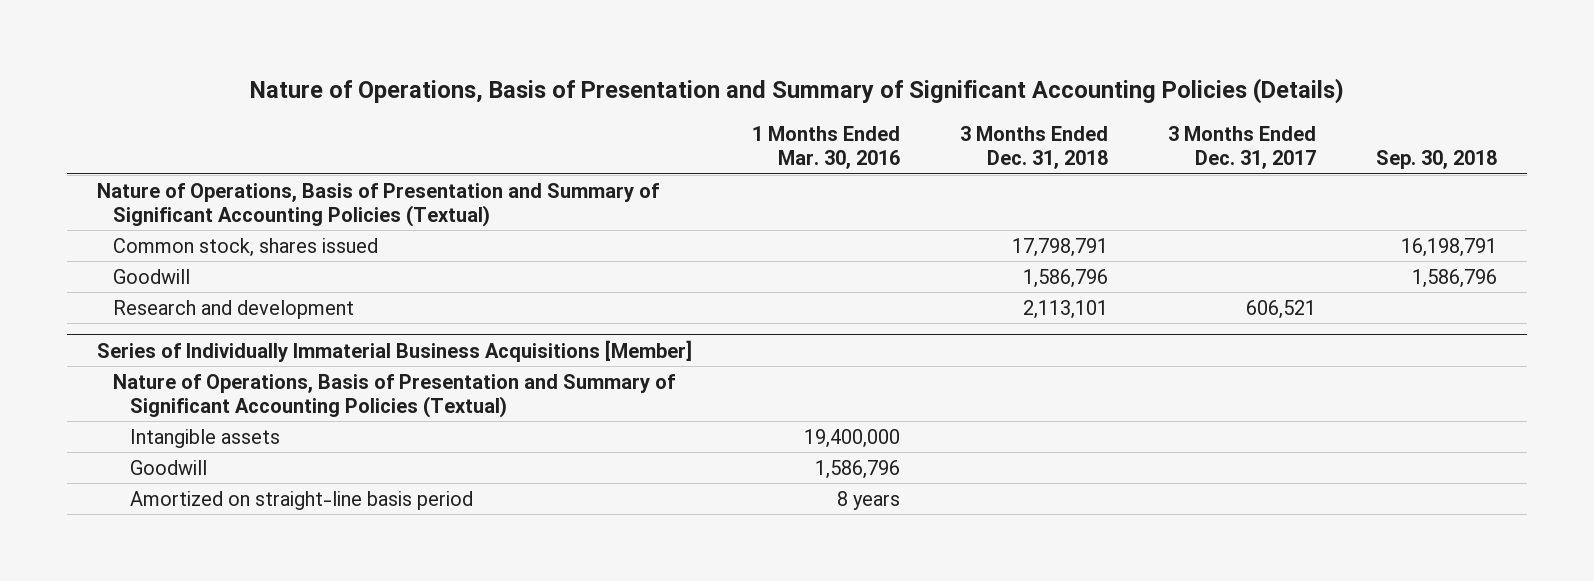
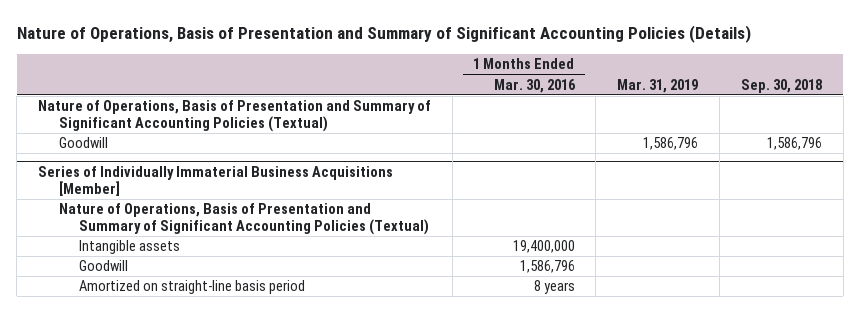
[959,126,1108,170] 3 Months Ended Dec. 31, 2018 -> none
[1167,126,1316,170] 3 Months Ended Dec. 31, 2017 -> none
none -> [617,78,699,93] Mar. 31, 2019
[113,237,379,257] Common stock, shares issued -> none
[113,299,355,319] Research and development -> none

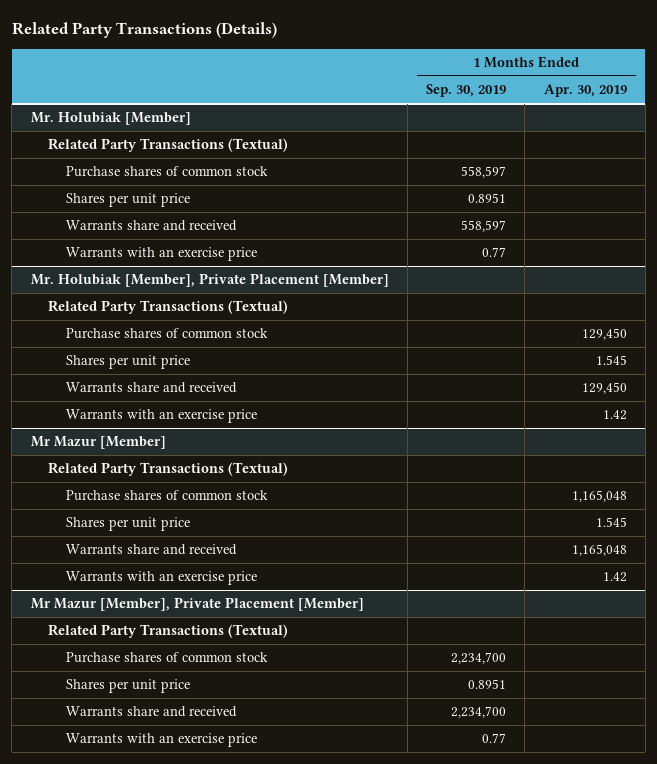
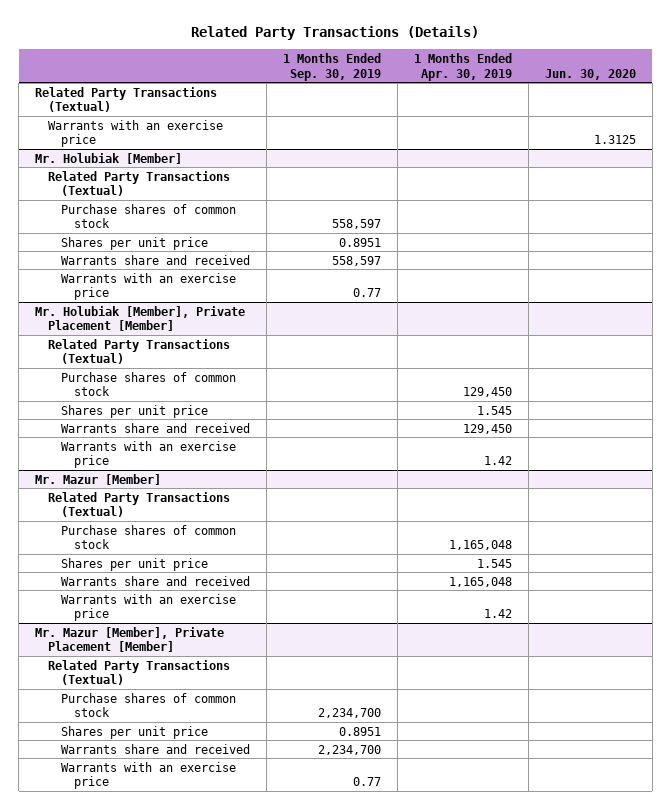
none -> [544,68,636,80] Jun. 30, 2020
none -> [35,86,218,113] Related Party Transactions (Textual)
none -> [48,119,224,148] Warrants with an exercise price
[30,436,166,450] Mr Mazur [Member] -> [35,473,162,485] Mr. Mazur [Member]
[30,597,364,612] Mr Mazur [Member], Private Placement [Member] -> [35,626,225,653] Mr. Mazur [Member], Private Placement [Member]

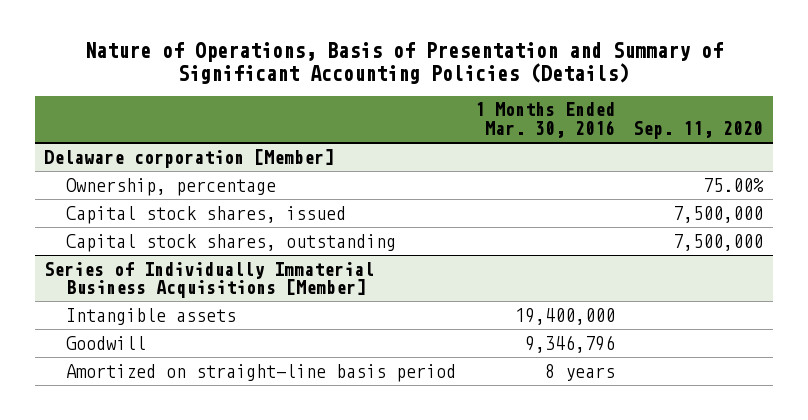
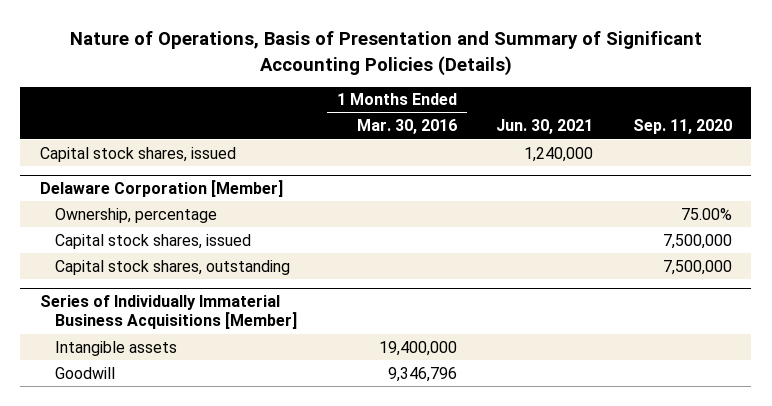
none -> [496,119,594,135] Jun. 30, 2021
none -> [39,146,236,162] Capital stock shares, issued
[44,148,335,168] Delaware corporation [Member] -> [39,180,283,198] Delaware Corporation [Member]
[66,363,457,382] Amortized on straight-line basis period -> none

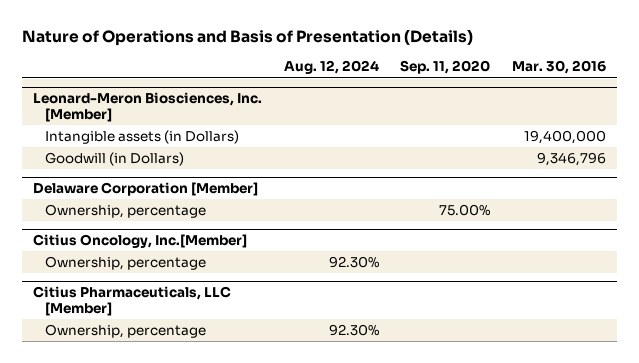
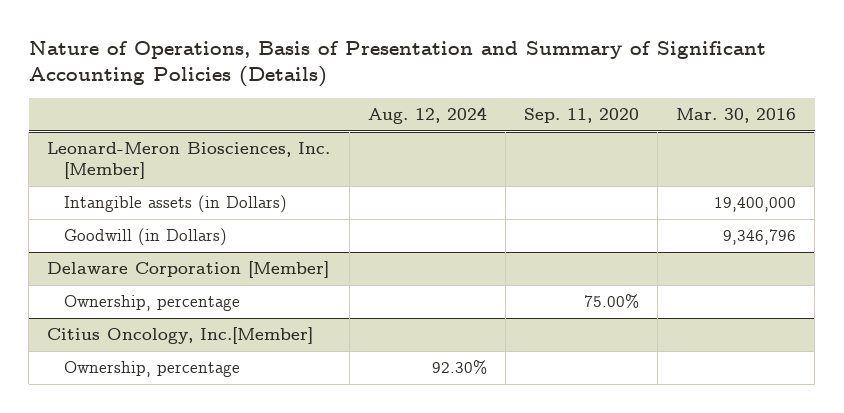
[21,29,473,47] Nature of Operations and Basis of Presentation (Details) -> [28,40,766,88] Nature of Operations, Basis of Presentation and Summary of Significant Accounting Policies (Details)
[32,285,231,317] Citius Pharmaceuticals, LLC [Member] -> none
[45,323,207,338] Ownership, percentage -> none

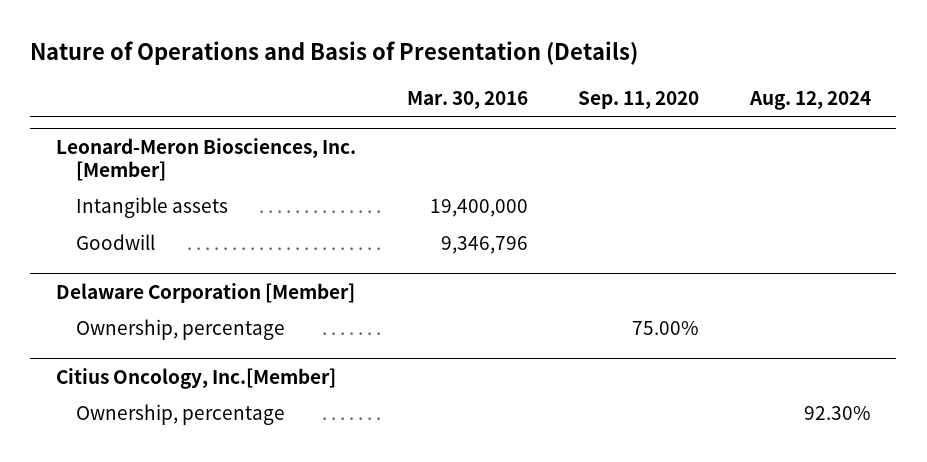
[28,40,766,88] Nature of Operations, Basis of Presentation and Summary of Significant Accounting Policies (Details) -> [30,41,639,66] Nature of Operations and Basis of Presentation (Details)
[63,195,287,214] Intangible assets (in Dollars) -> [75,197,228,219] Intangible assets
[63,228,227,247] Goodwill (in Dollars) -> [75,234,155,251] Goodwill

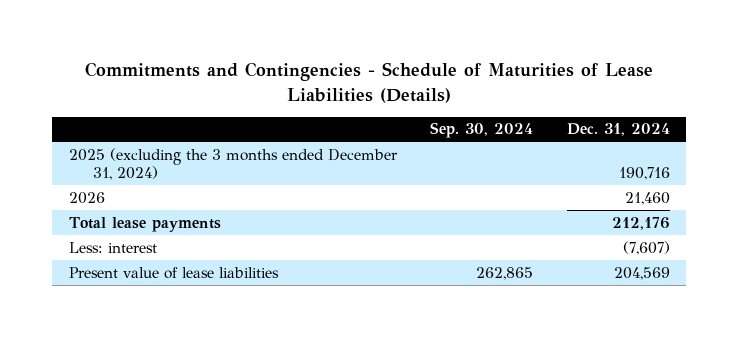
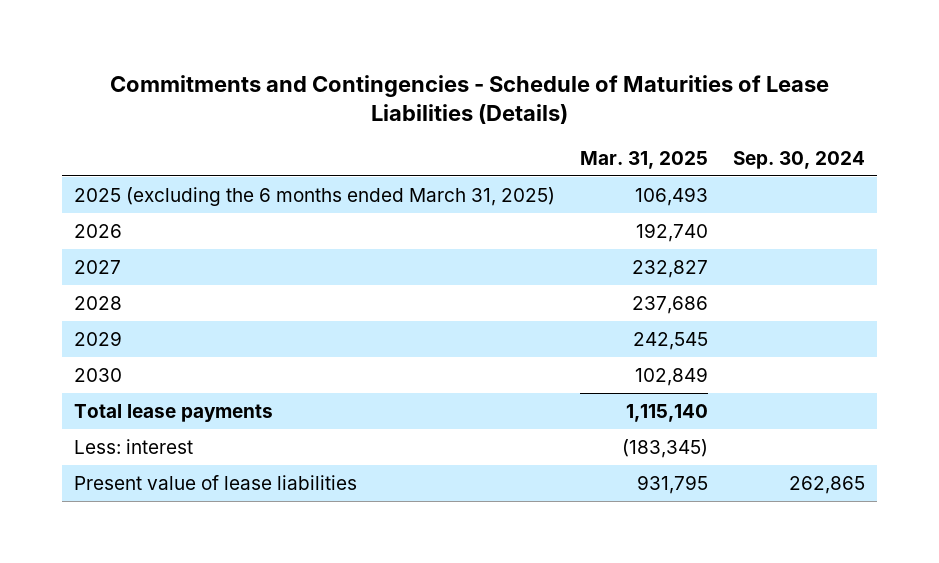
[566,123,670,137] Dec. 31, 2024 -> none
none -> [580,151,709,170] Mar. 31, 2025
[68,147,398,180] 2025 (excluding the 3 months ended December 31, 2024) -> [74,186,556,206] 2025 (excluding the 6 months ended March 31, 2025)
none -> [74,259,122,274] 2027
none -> [74,295,123,310] 2028
none -> [74,330,123,346] 2029
none -> [74,367,123,382] 2030

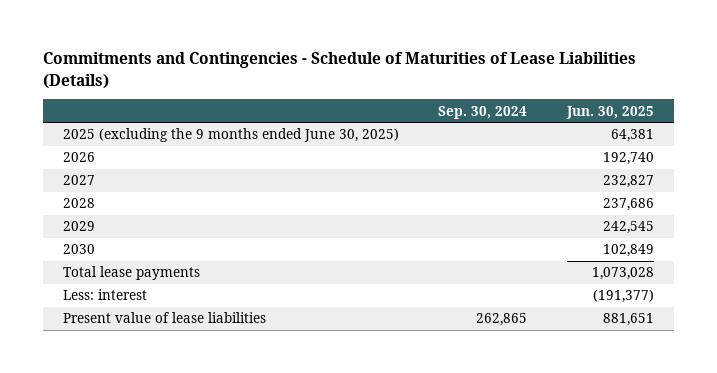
[580,151,709,170] Mar. 31, 2025 -> none
none -> [565,105,654,119] Jun. 30, 2025
[74,186,556,206] 2025 (excluding the 6 months ended March 31, 2025) -> [62,128,399,143] 2025 (excluding the 9 months ended June 30, 2025)

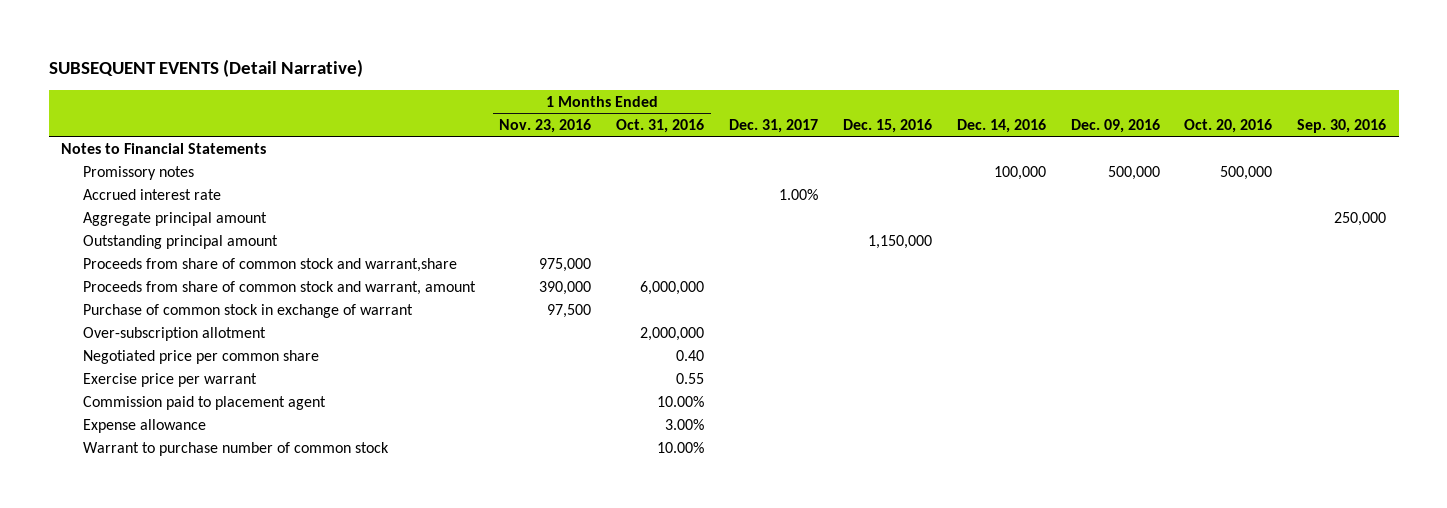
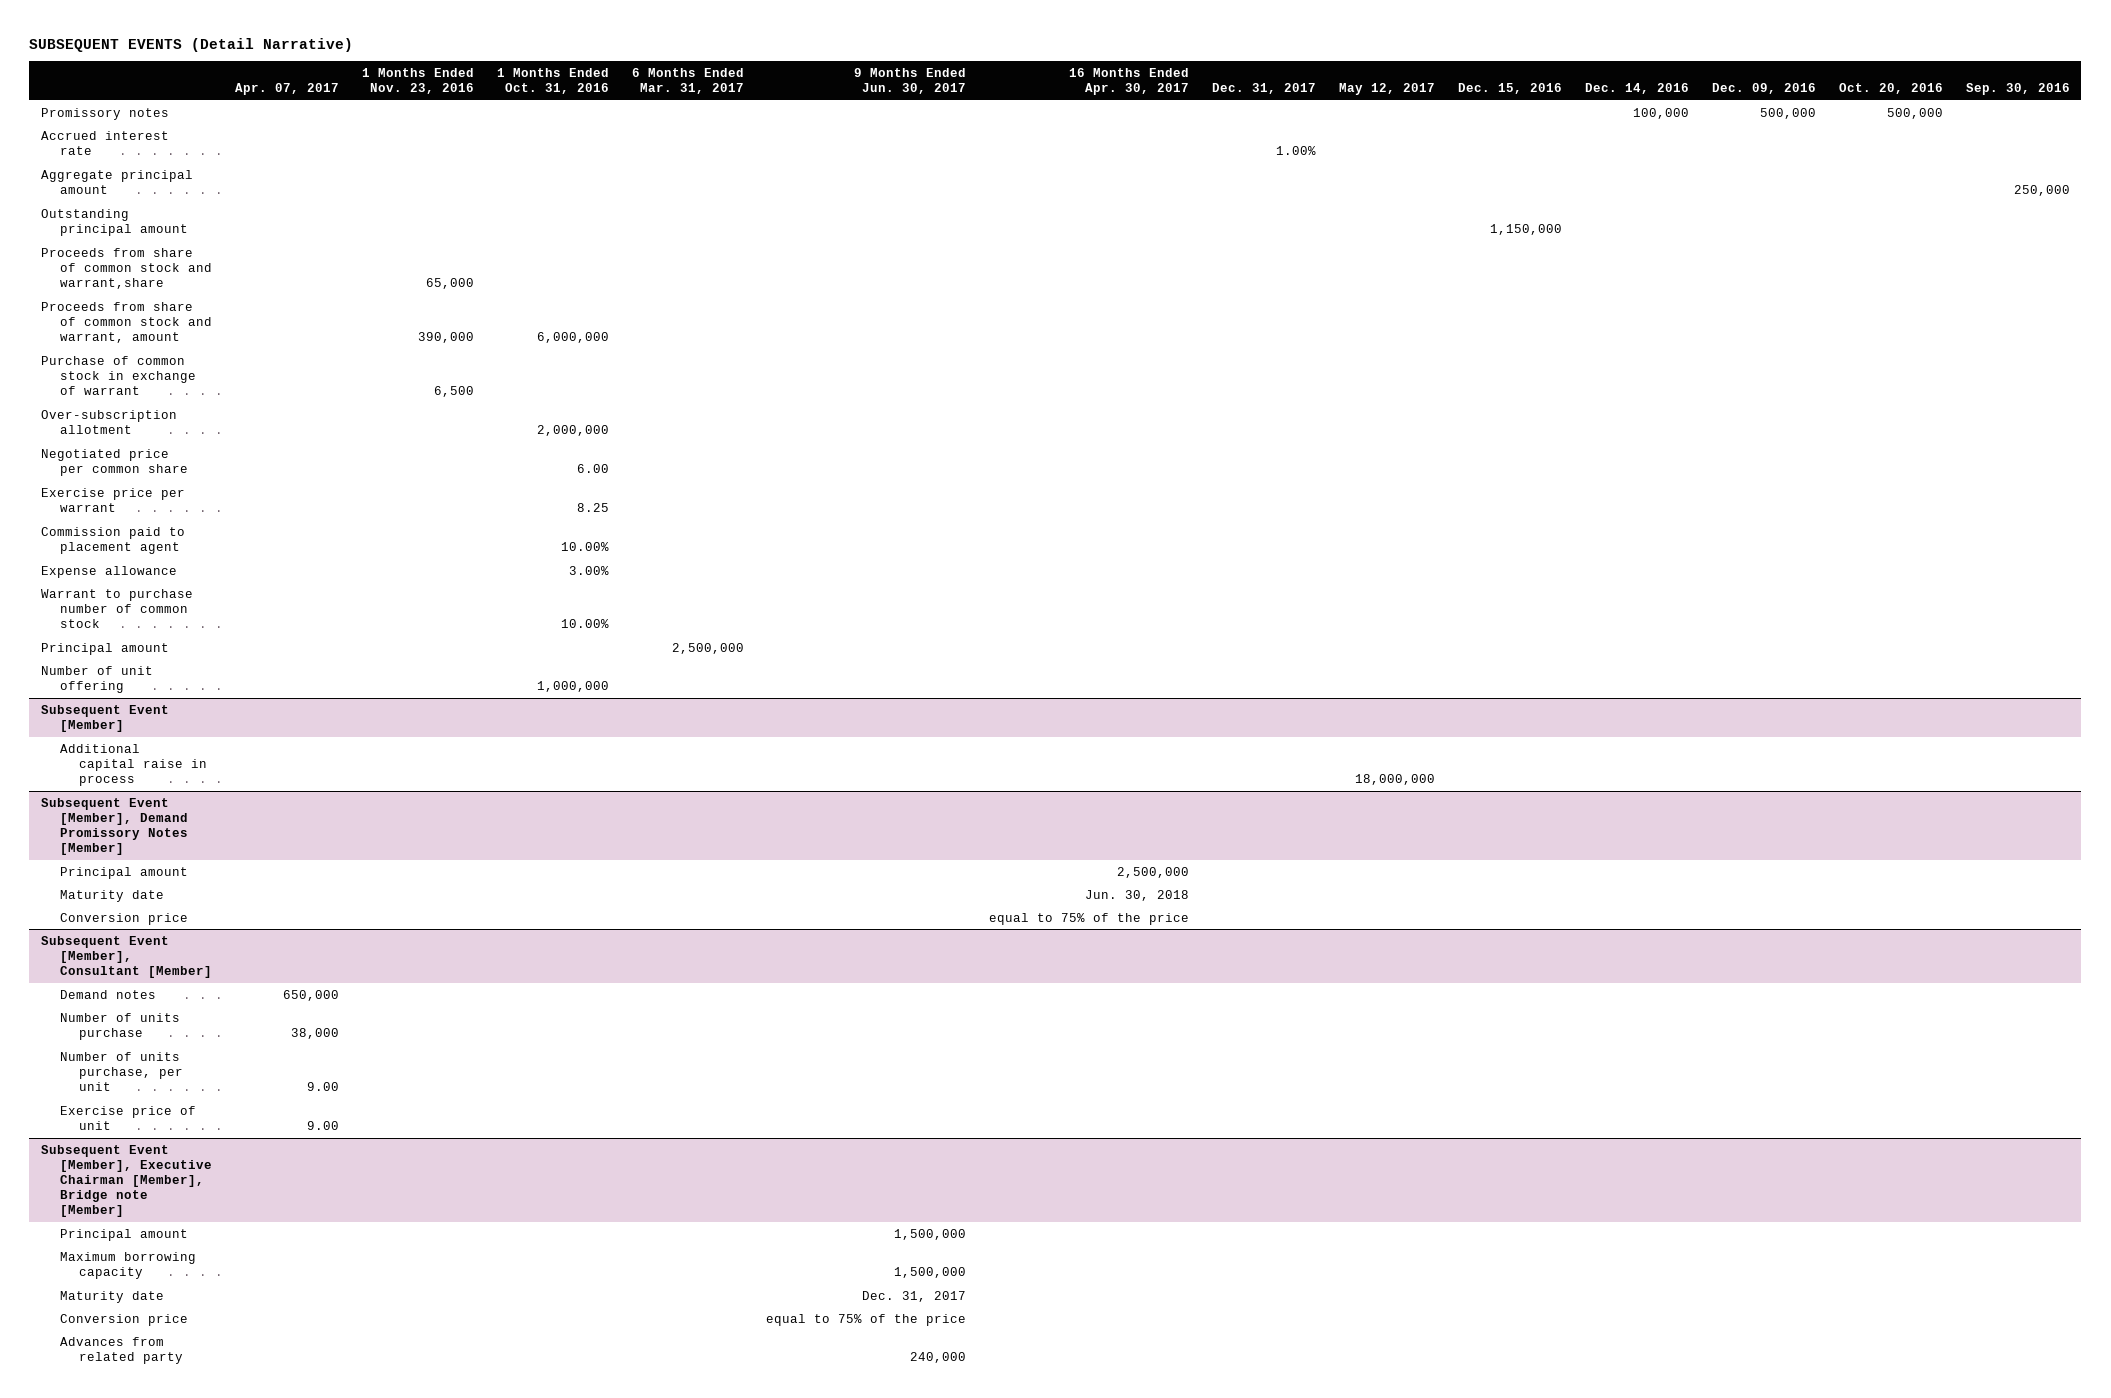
none -> [234,83,339,96] Apr. 07, 2017
none -> [631,68,744,95] 6 Months Ended Mar. 31, 2017
none -> [854,68,967,95] 9 Months Ended Jun. 30, 2017
none -> [1069,68,1190,96] 16 Months Ended Apr. 30, 2017
none -> [1339,83,1436,96] May 12, 2017
[61,142,267,154] Notes to Financial Statements -> none
[539,257,592,272] 975,000 -> [425,278,474,290] 65,000
[547,303,592,318] 97,500 -> [433,386,474,398] 6,500
[676,349,705,361] 0.40 -> [576,463,609,473] 6.00
[676,372,705,384] 0.55 -> [576,502,609,512] 8.25
none -> [40,642,169,655] Principal amount
none -> [40,665,153,693] Number of unit offering
none -> [40,704,169,732] Subsequent Event [Member]
none -> [59,743,208,787] Additional capital raise in process
none -> [40,797,188,856] Subsequent Event [Member], Demand Promissory Notes [Member]
none -> [59,866,188,879] Principal amount
none -> [59,889,164,902] Maturity date
none -> [59,912,188,925] Conversion price
none -> [40,935,212,979] Subsequent Event [Member], Consultant [Member]
none -> [59,989,156,999] Demand notes
none -> [59,1012,180,1040] Number of units purchase
none -> [59,1051,184,1092] Number of units purchase, per unit
none -> [59,1105,196,1130] Exercise price of unit
none -> [40,1144,212,1218] Subsequent Event [Member], Executive Chairman [Member], Bridge note [Member]
none -> [59,1228,188,1241] Principal amount
none -> [59,1251,196,1279] Maximum borrowing capacity
none -> [59,1290,164,1303] Maturity date
none -> [59,1313,188,1326] Conversion price
none -> [59,1336,184,1364] Advances from related party

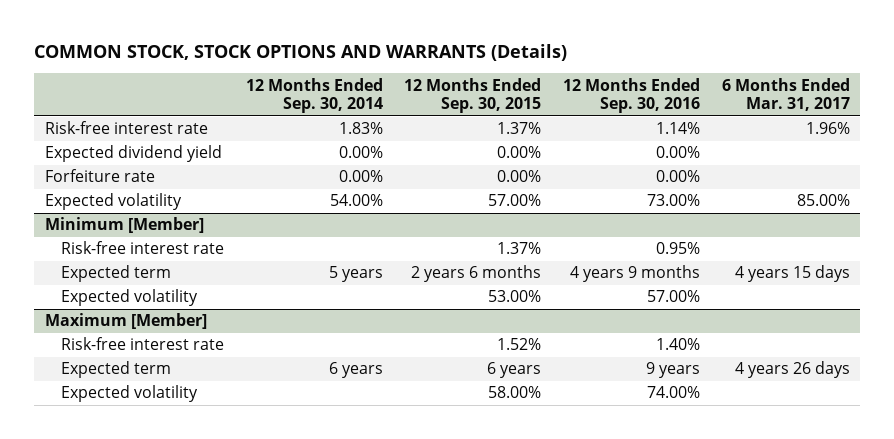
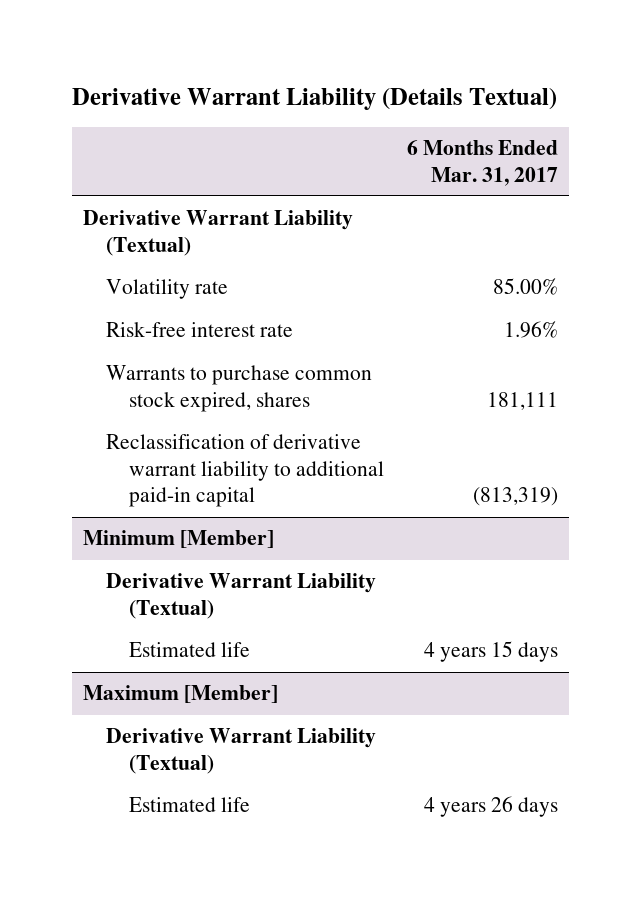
[33,43,567,61] COMMON STOCK, STOCK OPTIONS AND WARRANTS (Details) -> [71,88,557,111] Derivative Warrant Liability (Details Textual)
[245,77,383,114] 12 Months Ended Sep. 30, 2014 -> none
[404,77,542,114] 12 Months Ended Sep. 30, 2015 -> none
[562,77,700,114] 12 Months Ended Sep. 30, 2016 -> none
none -> [83,210,354,256] Derivative Warrant Liability (Textual)
none -> [106,279,229,300] Volatility rate
[44,145,222,163] Expected dividend yield -> none
[44,169,155,183] Forfeiture rate -> none
[44,193,182,211] Expected volatility -> none
none -> [106,365,373,412] Warrants to purchase common stock expired, shares
none -> [106,434,384,508] Reclassification of derivative warrant liability to additional paid-in capital
[61,241,225,255] Risk-free interest rate -> none
[61,289,199,307] Expected volatility -> none
none -> [106,573,377,619] Derivative Warrant Liability (Textual)
[61,265,172,283] Expected term -> [128,642,250,658] Estimated life
[61,337,225,351] Risk-free interest rate -> none
[61,385,199,403] Expected volatility -> none
none -> [106,728,377,774] Derivative Warrant Liability (Textual)
[61,361,172,379] Expected term -> [128,797,250,813] Estimated life

